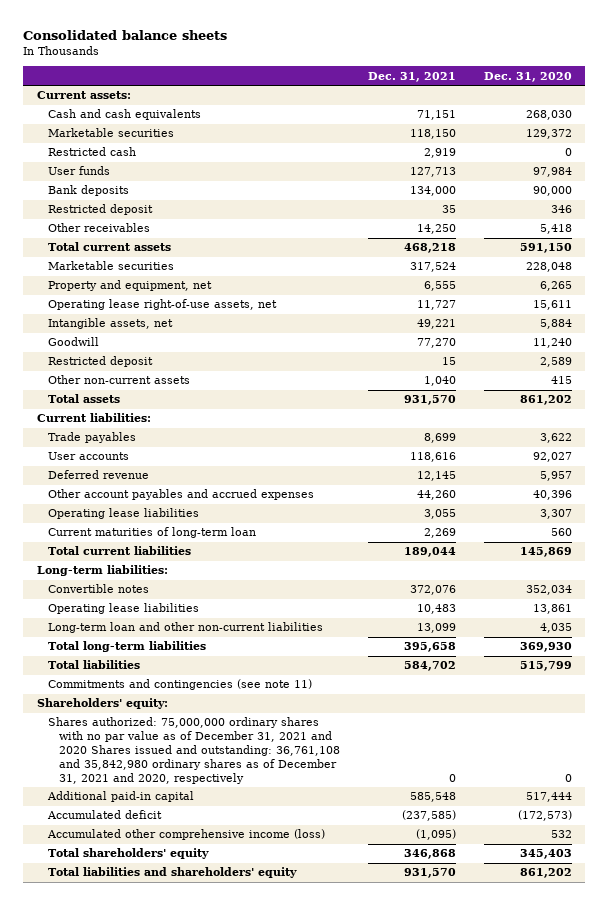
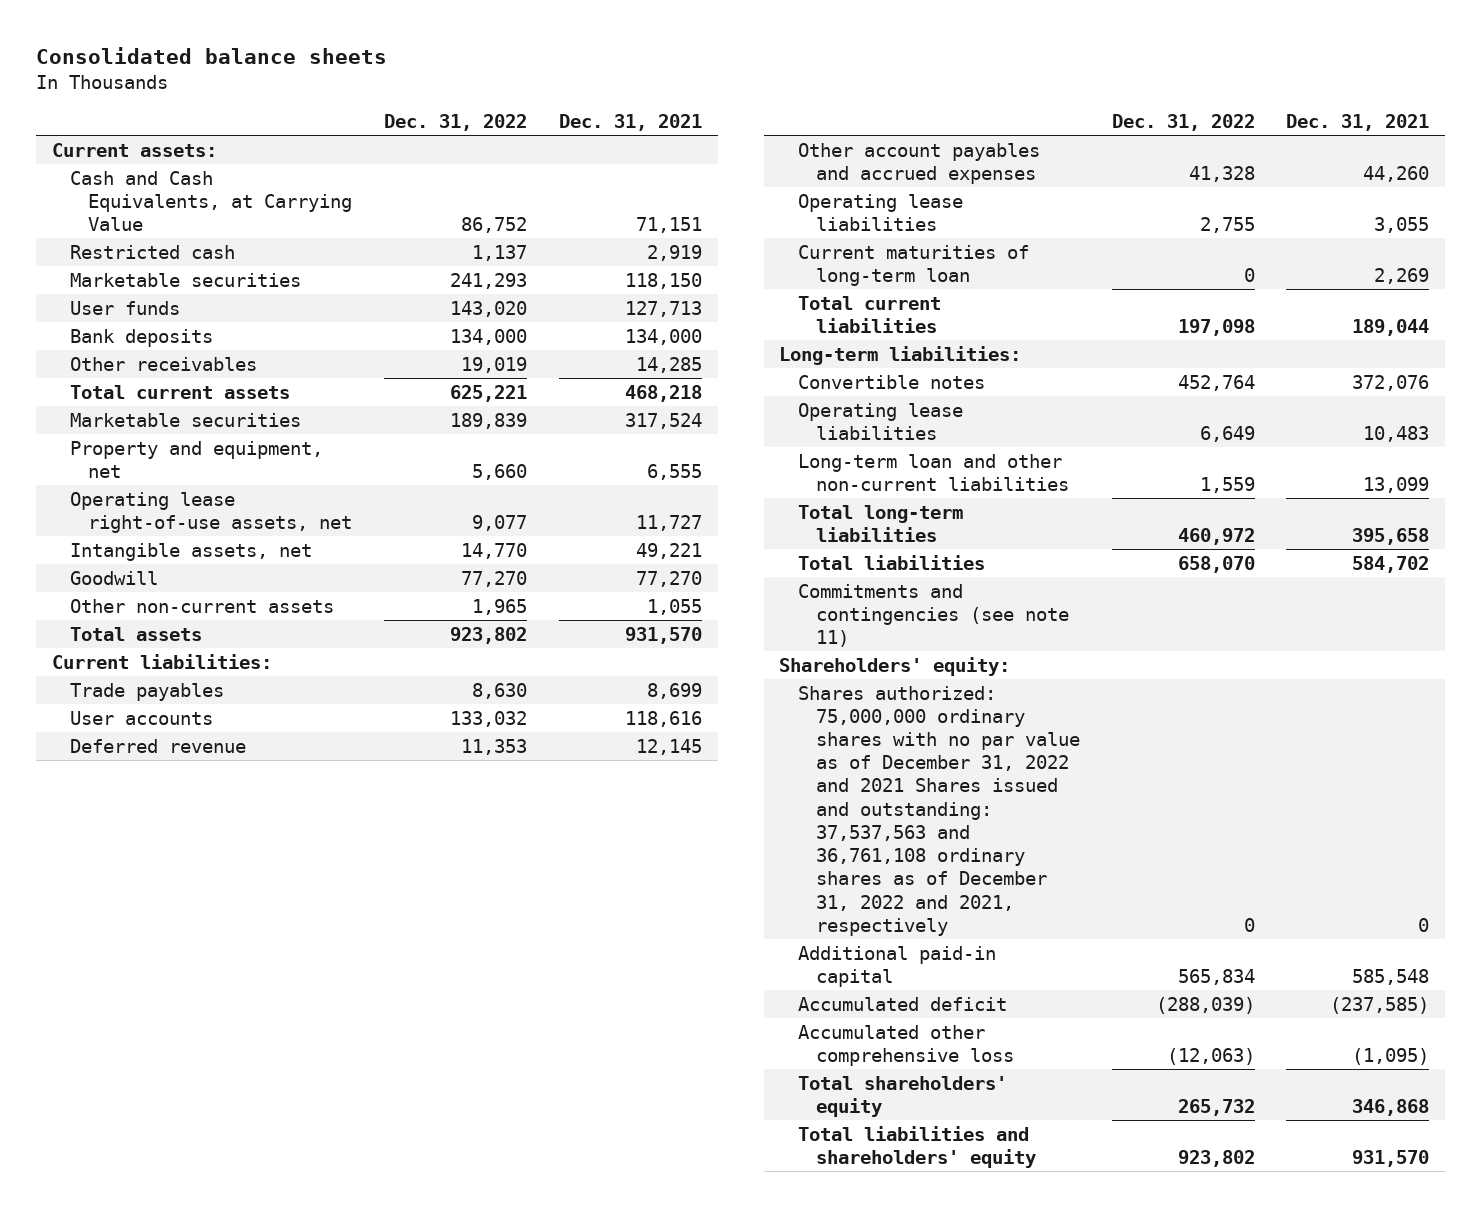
[483,71,572,82] Dec. 31, 2020 -> none
none -> [384,114,528,132] Dec. 31, 2022
[47,109,201,121] Cash and cash equivalents -> [70,170,353,232] Cash and Cash Equivalents, at Carrying Value
[47,128,174,138] Marketable securities -> [70,272,302,287] Marketable securities
[47,204,153,216] Restricted deposit -> none
[416,224,456,235] 14,250 -> [635,356,702,373] 14,285
[47,356,153,368] Restricted deposit -> none
[423,376,456,387] 1,040 -> [646,598,702,615] 1,055
[47,717,341,785] Shares authorized: 75,000,000 ordinary shares with no par value as of December 31, 2021 and 2020 Shares issued and outstanding: 36,761,108 and 35,842,980 ordinary shares as of December 31, 2021 and 2020, respectively -> [797,685,1080,936] Shares authorized: 75,000,000 ordinary shares with no par value as of December 31, 2022 and 2021 Shares issued and outstanding: 37,537,563 and 36,761,108 ordinary shares as of December 31, 2022 and 2021, respectively
[46,829,325,841] Accumulated other comprehensive income (loss) -> [797,1024,1014,1066] Accumulated other comprehensive loss

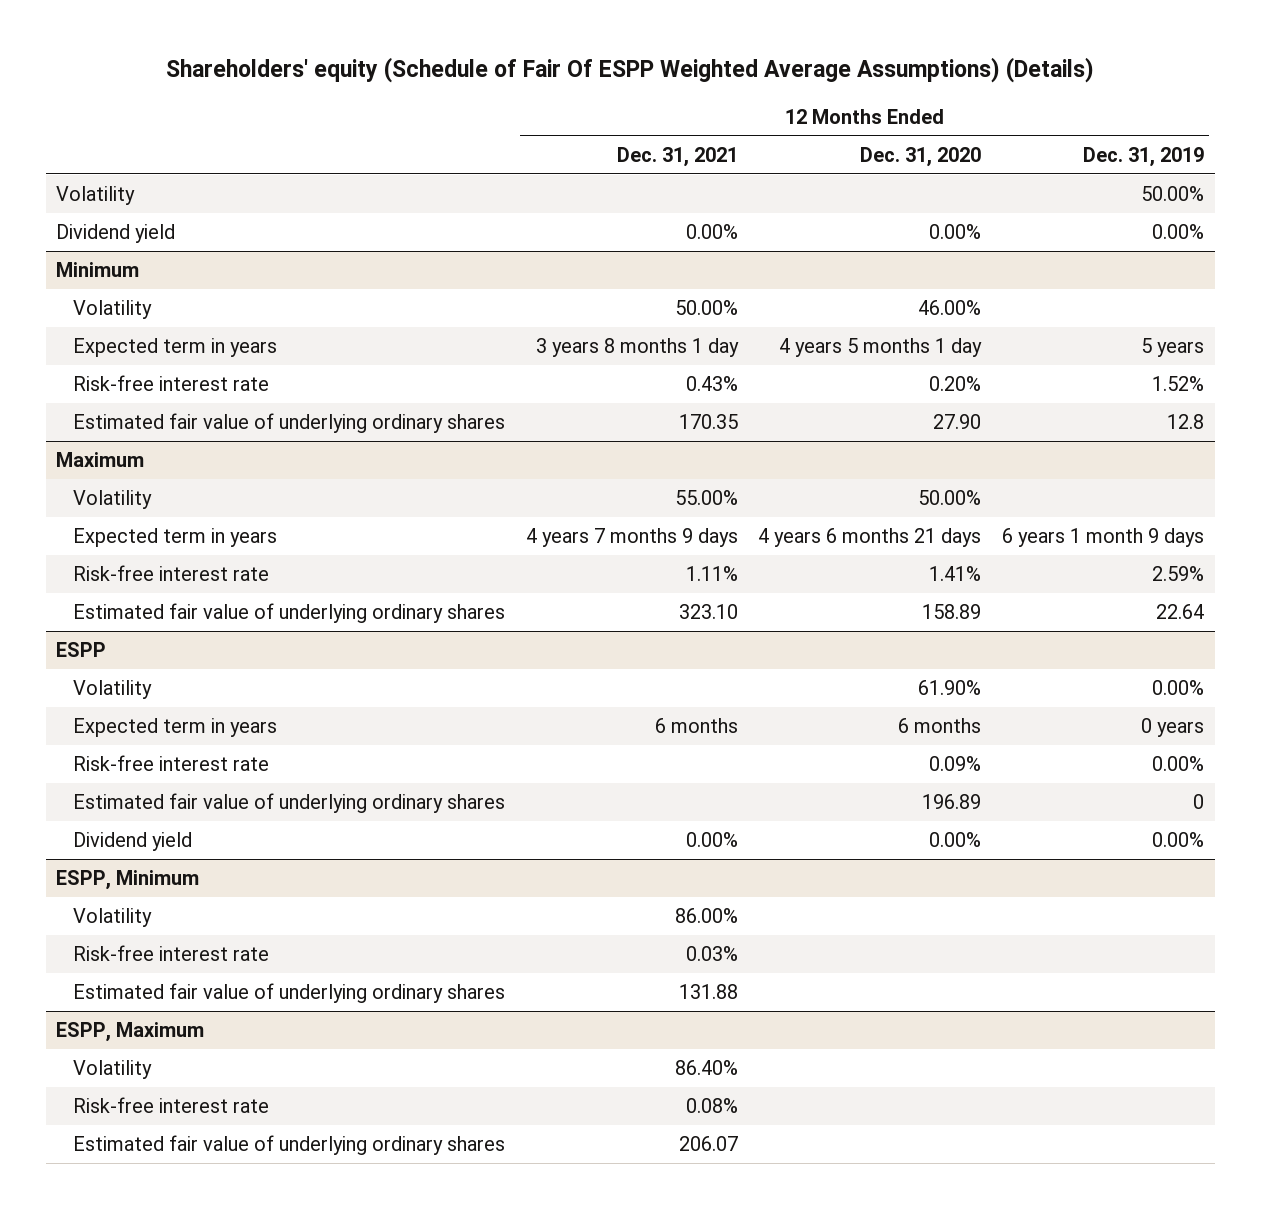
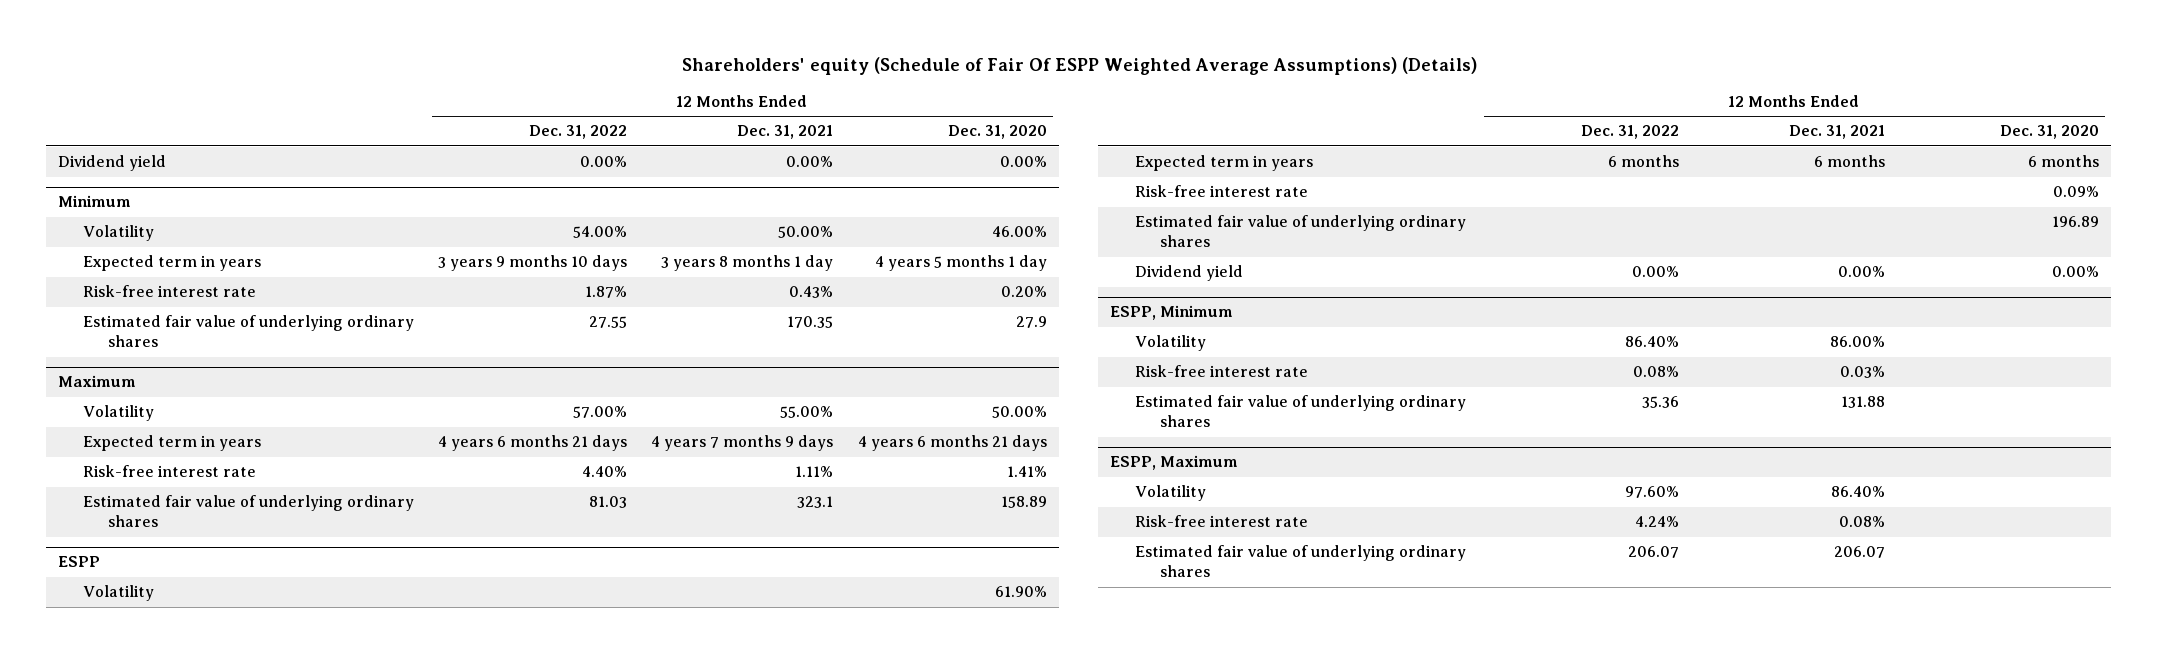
[1083,146,1205,167] Dec. 31, 2019 -> none
none -> [529,125,628,140] Dec. 31, 2022
[56,186,136,206] Volatility -> none
[933,414,982,430] 27.90 -> [1015,316,1047,329] 27.9
[678,604,738,620] 323.10 -> [797,496,834,509] 323.1

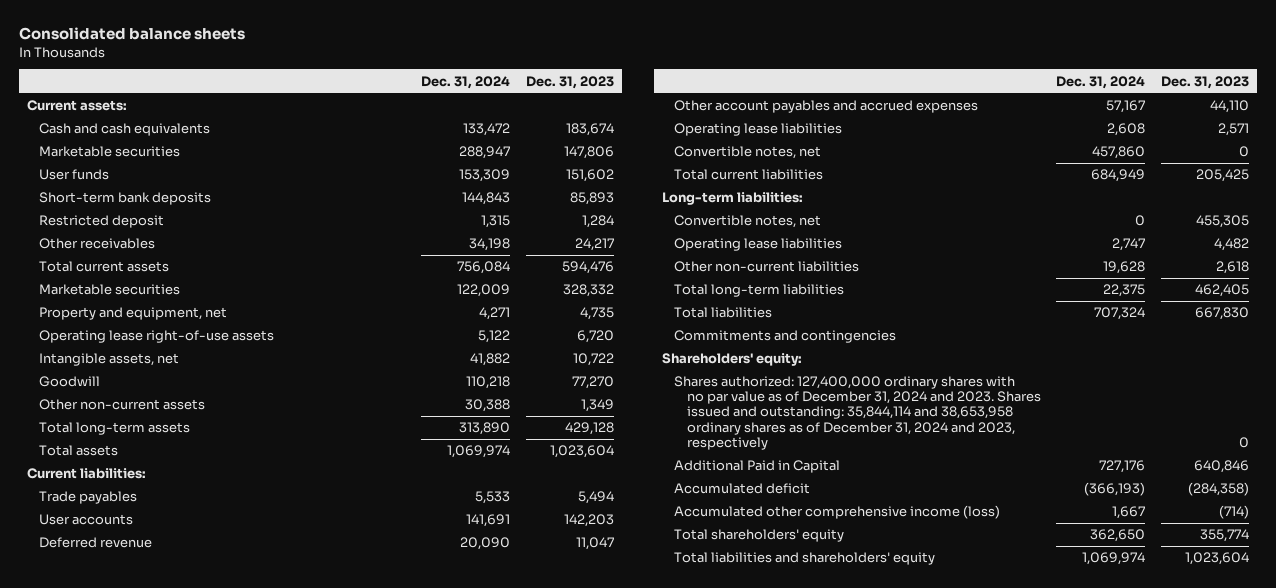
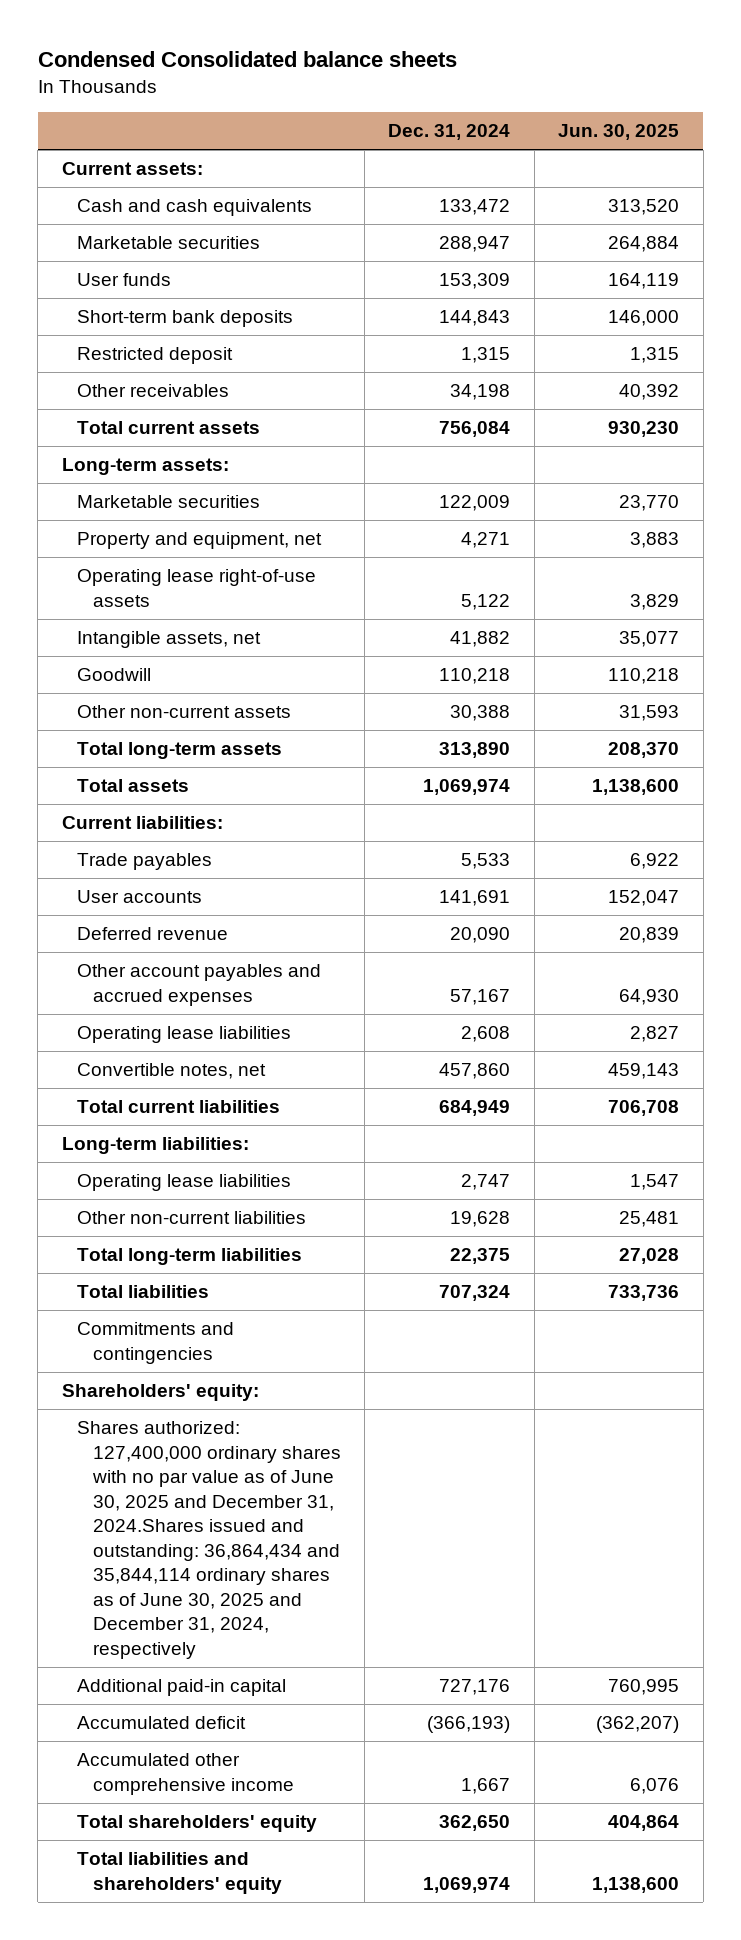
[19,27,246,41] Consolidated balance sheets -> [37,51,457,68] Condensed Consolidated balance sheets
[526,75,615,89] Dec. 31, 2023 -> none
none -> [558,124,680,141] Jun. 30, 2025
none -> [61,458,229,476] Long-term assets:
[674,215,822,229] Convertible notes, net -> none
[674,376,1041,450] Shares authorized: 127,400,000 ordinary shares with no par value as of December 31, 2024 and 2023. Shares issued and outstanding: 35,844,114 and 38,653,958 ordinary shares as of December 31, 2024 and 2023, respectively -> [77,1421,341,1659] Shares authorized: 127,400,000 ordinary shares with no par value as of June 30, 2025 and December 31, 2024.Shares issued and outstanding: 36,864,434 and 35,844,114 ordinary shares as of June 30, 2025 and December 31, 2024, respectively
[674,460,841,474] Additional Paid in Capital -> [77,1679,287,1697] Additional paid-in capital
[674,505,1001,520] Accumulated other comprehensive income (loss) -> [77,1753,294,1795] Accumulated other comprehensive income

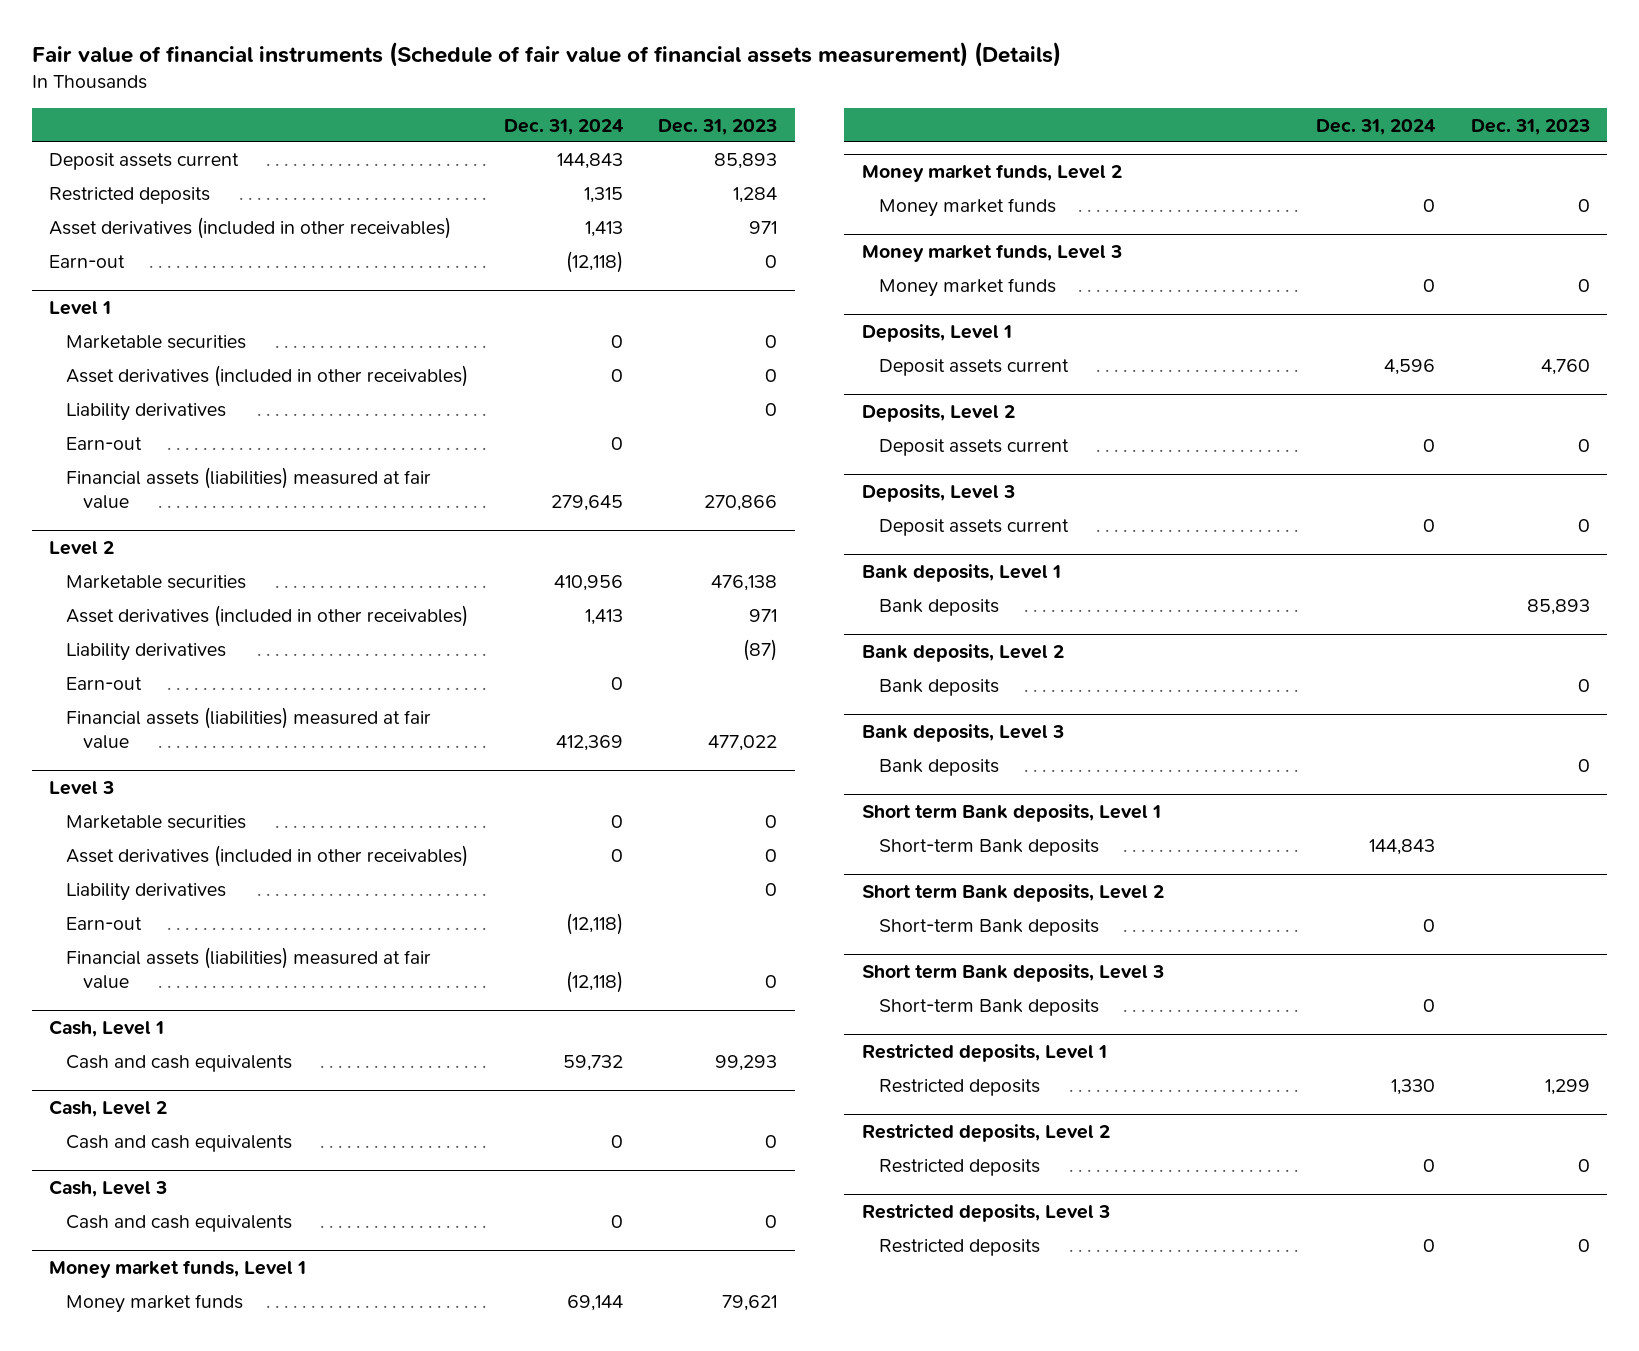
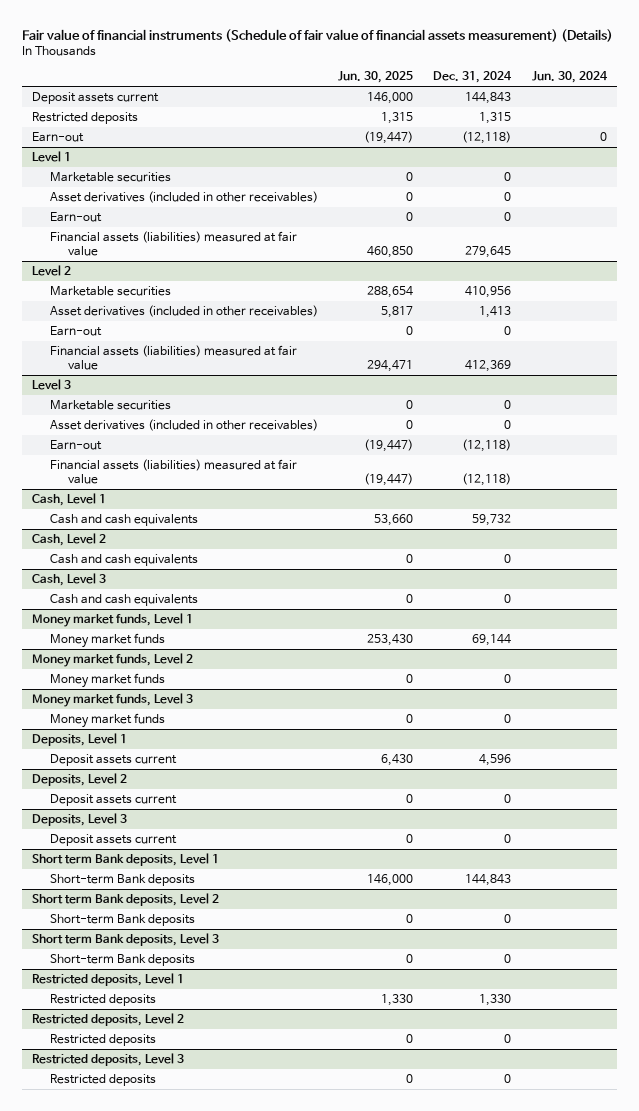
[658,118,778,135] Dec. 31, 2023 -> none
none -> [338,71,414,84] Jun. 30, 2025
none -> [531,71,608,84] Jun. 30, 2024
[49,217,452,240] Asset derivatives (included in other receivables) -> none
[66,403,227,422] Liability derivatives -> none
[66,643,227,662] Liability derivatives -> none
[66,883,227,902] Liability derivatives -> none
[861,564,1061,583] Bank deposits, Level 1 -> none
[878,599,999,617] Bank deposits -> none
[861,644,1064,663] Bank deposits, Level 2 -> none
[878,679,999,697] Bank deposits -> none
[861,724,1064,743] Bank deposits, Level 3 -> none
[878,759,999,777] Bank deposits -> none

